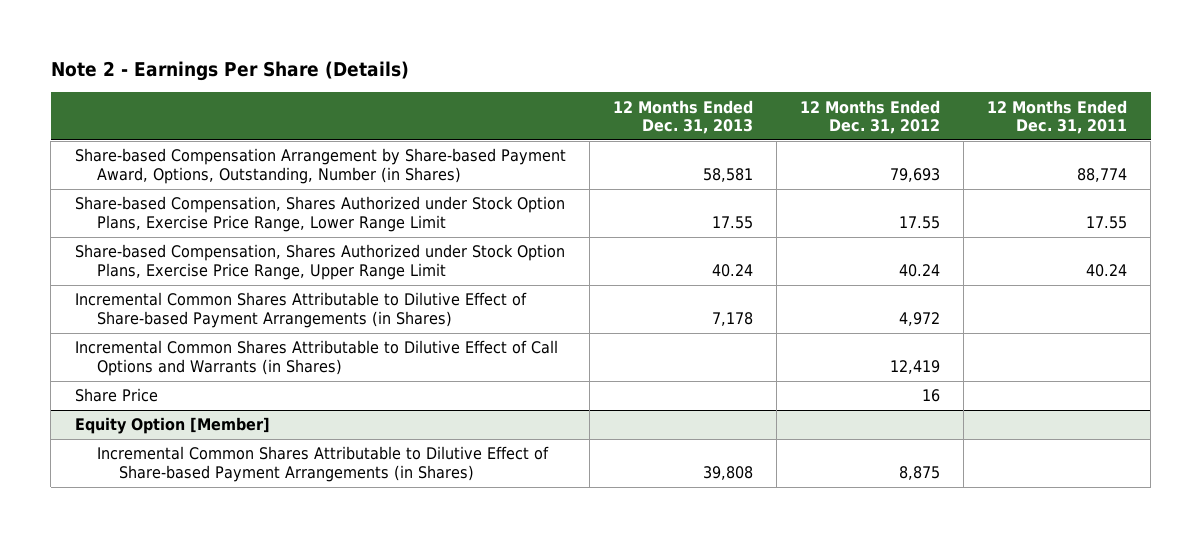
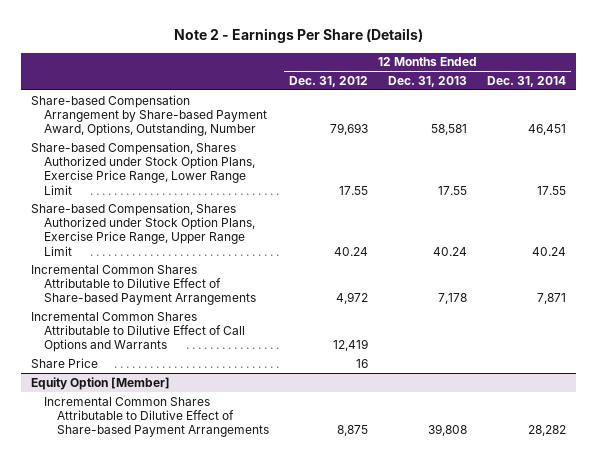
[987,99,1128,135] 12 Months Ended Dec. 31, 2011 -> none
none -> [487,75,567,87] Dec. 31, 2014
[74,148,566,185] Share-based Compensation Arrangement by Share-based Payment Award, Options, Outstanding, Number (in Shares) -> [31,94,268,137] Share-based Compensation Arrangement by Share-based Payment Award, Options, Outstanding, Number
[74,292,527,329] Incremental Common Shares Attributable to Dilutive Effect of Share-based Payment Arrangements (in Shares) -> [31,264,257,306] Incremental Common Shares Attributable to Dilutive Effect of Share-based Payment Arrangements
[74,340,558,377] Incremental Common Shares Attributable to Dilutive Effect of Call Options and Warrants (in Shares) -> [31,311,246,353] Incremental Common Shares Attributable to Dilutive Effect of Call Options and Warrants
[97,446,550,483] Incremental Common Shares Attributable to Dilutive Effect of Share-based Payment Arrangements (in Shares) -> [44,396,270,438] Incremental Common Shares Attributable to Dilutive Effect of Share-based Payment Arrangements

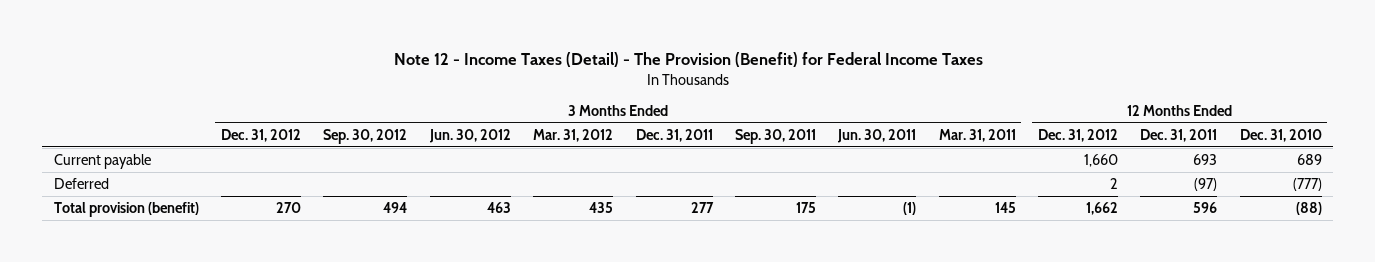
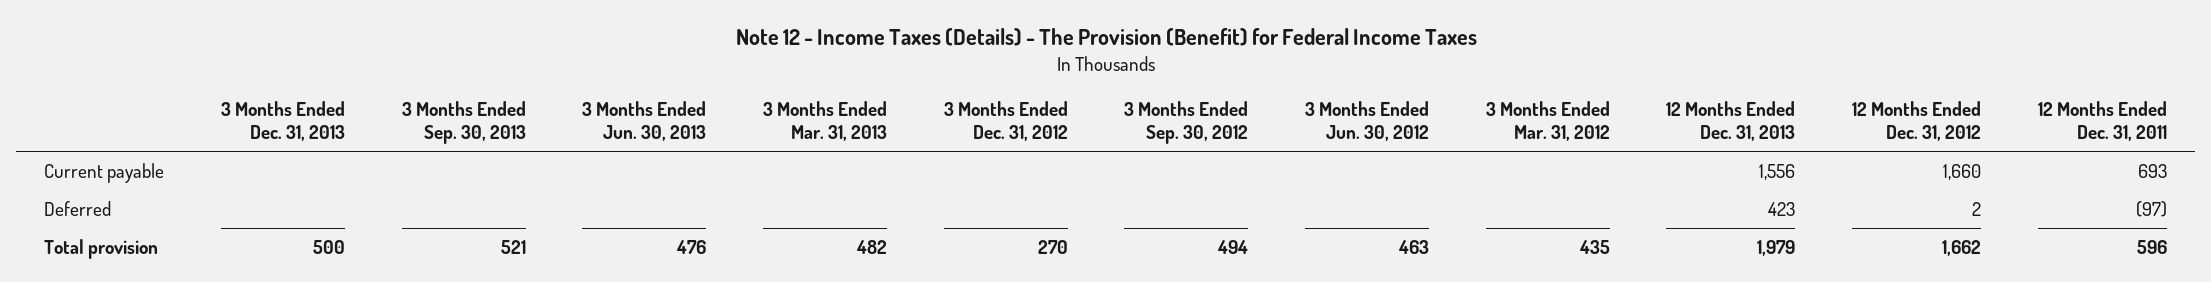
[393,52,983,68] Note 12 - Income Taxes (Detail) - The Provision (Benefit) for Federal Income Taxes -> [735,28,1477,47] Note 12 - Income Taxes (Details) - The Provision (Benefit) for Federal Income Taxes
[635,128,713,142] Dec. 31, 2011 -> none
[734,128,816,144] Sep. 30, 2011 -> none
[837,128,917,143] Jun. 30, 2011 -> none
[938,128,1016,142] Mar. 31, 2011 -> none
[1239,128,1322,142] Dec. 31, 2010 -> none
none -> [221,100,346,142] 3 Months Ended Dec. 31, 2013
none -> [401,100,526,145] 3 Months Ended Sep. 30, 2013
none -> [582,100,707,142] 3 Months Ended Jun. 30, 2013
none -> [763,100,888,142] 3 Months Ended Mar. 31, 2013
none -> [1666,100,1796,142] 12 Months Ended Dec. 31, 2013
[53,201,199,217] Total provision (benefit) -> [44,238,159,259] Total provision

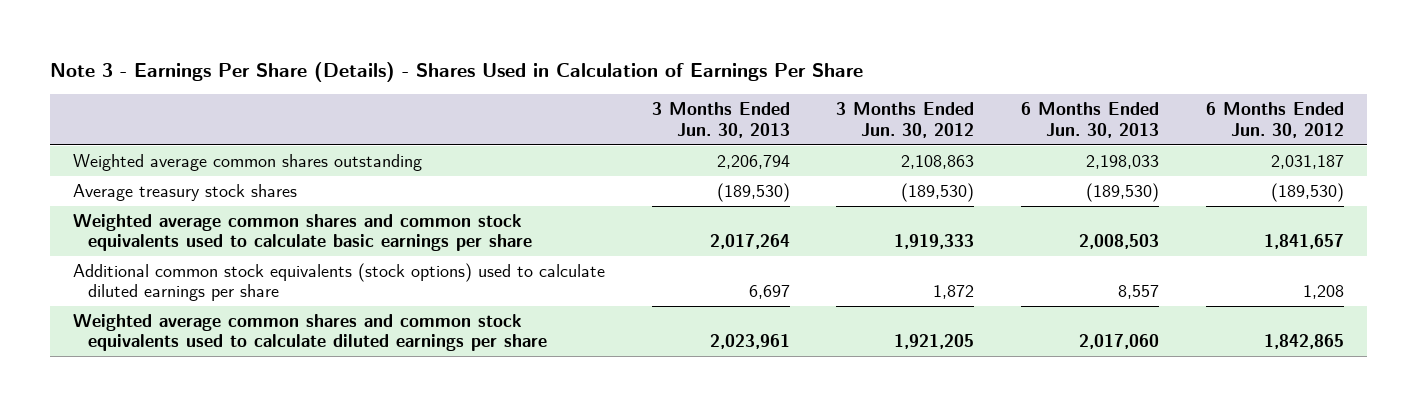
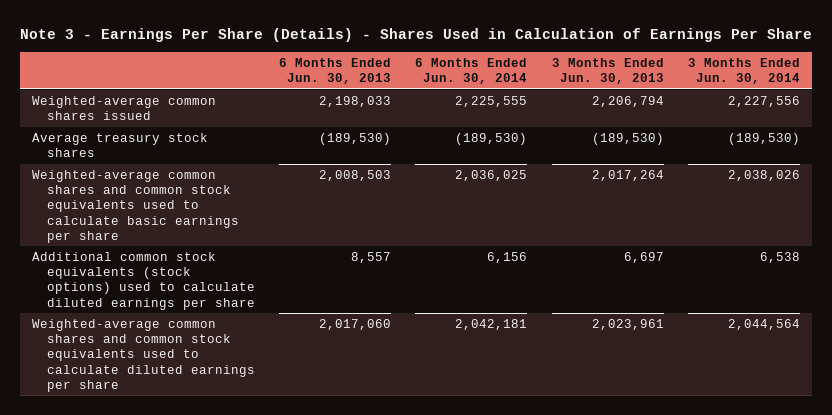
[836,102,975,138] 3 Months Ended Jun. 30, 2012 -> none
[1205,102,1344,138] 6 Months Ended Jun. 30, 2012 -> none
none -> [415,57,528,85] 6 Months Ended Jun. 30, 2014
none -> [688,57,801,85] 3 Months Ended Jun. 30, 2014
[73,154,423,172] Weighted average common shares outstanding -> [32,95,217,121] Weighted-average common shares issued
[73,214,533,252] Weighted average common shares and common stock equivalents used to calculate basic earnings per share -> [32,169,239,243] Weighted-average common shares and common stock equivalents used to calculate basic earnings per share
[73,314,548,352] Weighted average common shares and common stock equivalents used to calculate diluted earnings per share -> [32,318,255,392] Weighted-average common shares and common stock equivalents used to calculate diluted earnings per share

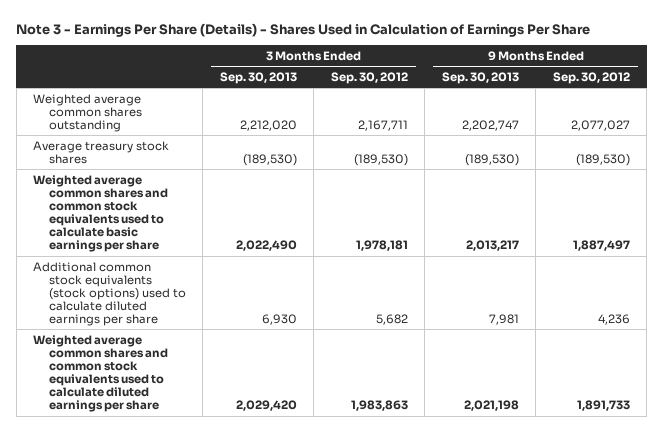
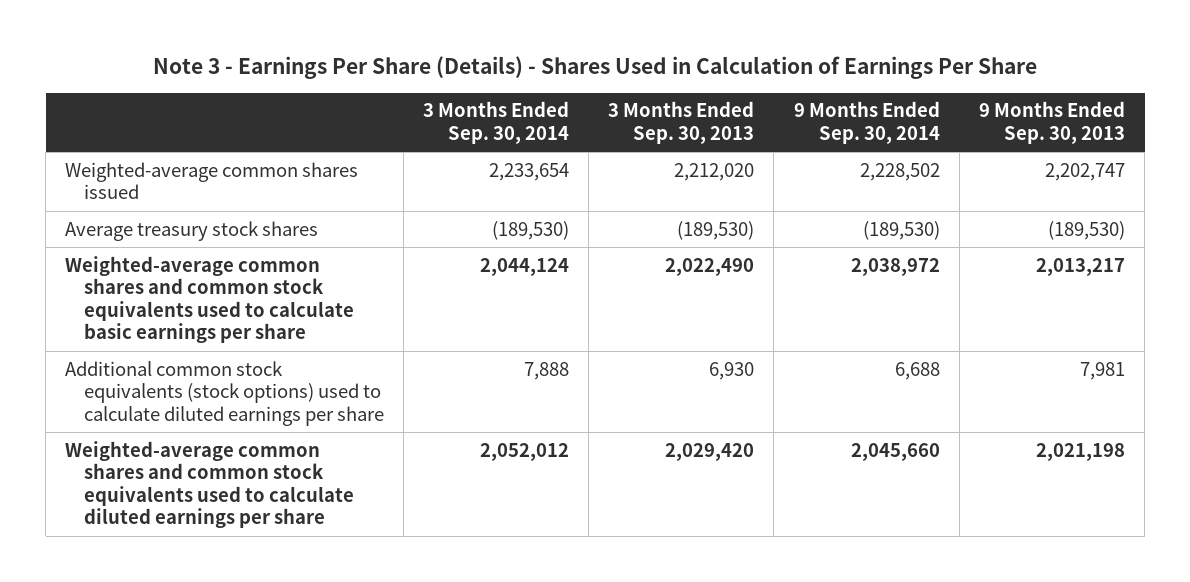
[330,71,408,84] Sep. 30, 2012 -> none
[552,71,630,84] Sep. 30, 2012 -> none
none -> [422,101,569,144] 3 Months Ended Sep. 30, 2014
none -> [793,101,940,144] 9 Months Ended Sep. 30, 2014
[33,93,142,132] Weighted average common shares outstanding -> [65,161,359,200] Weighted-average common shares issued
[33,174,168,253] Weighted average common shares and common stock equivalents used to calculate basic earnings per share -> [65,255,354,344] Weighted-average common shares and common stock equivalents used to calculate basic earnings per share
[33,334,168,413] Weighted average common shares and common stock equivalents used to calculate diluted earnings per share -> [65,440,354,529] Weighted-average common shares and common stock equivalents used to calculate diluted earnings per share

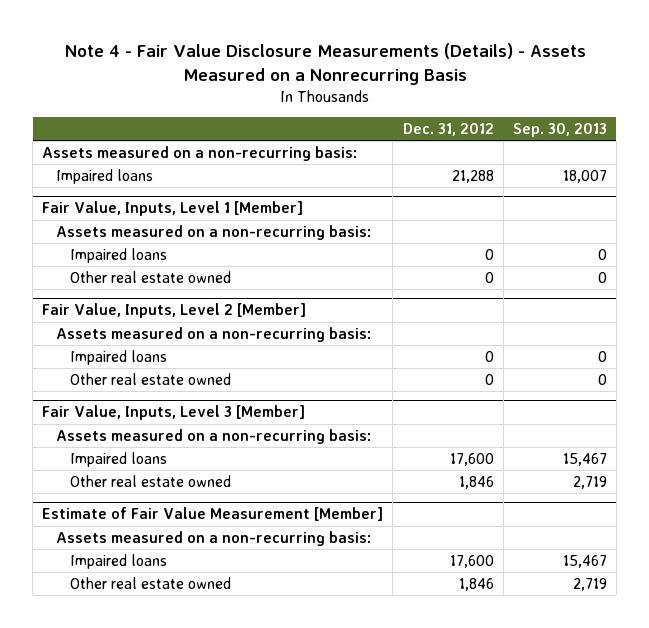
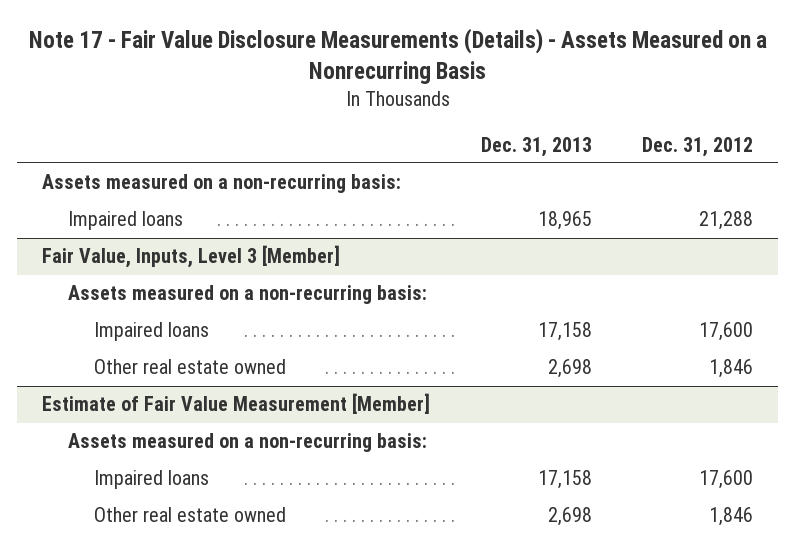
[64,42,586,85] Note 4 - Fair Value Disclosure Measurements (Details) - Assets Measured on a Nonrecurring Basis -> [28,28,767,85] Note 17 - Fair Value Disclosure Measurements (Details) - Assets Measured on a Nonrecurring Basis
[512,122,607,137] Sep. 30, 2013 -> none
none -> [480,136,592,157] Dec. 31, 2013
[42,201,304,217] Fair Value, Inputs, Level 1 [Member] -> none
[56,224,372,240] Assets measured on a non-recurring basis: -> none
[70,247,168,263] Impaired loans -> none
[70,270,232,283] Other real estate owned -> none
[42,303,307,319] Fair Value, Inputs, Level 2 [Member] -> none
[56,326,372,342] Assets measured on a non-recurring basis: -> none
[70,349,168,365] Impaired loans -> none
[70,372,232,385] Other real estate owned -> none

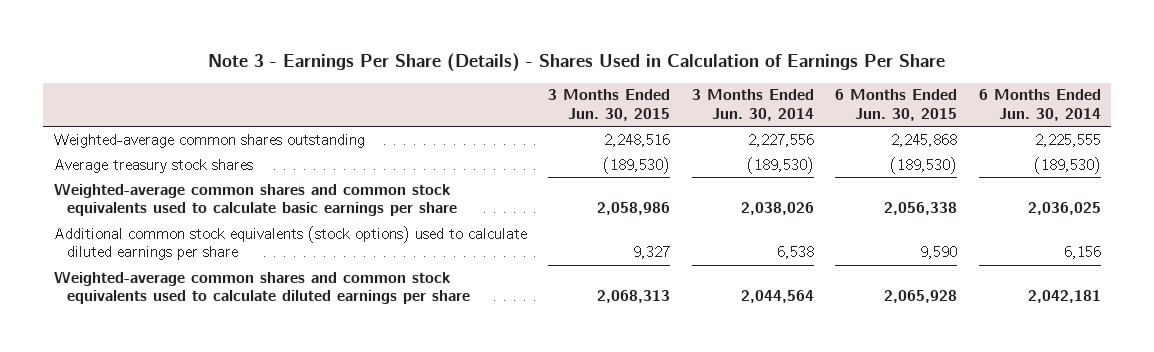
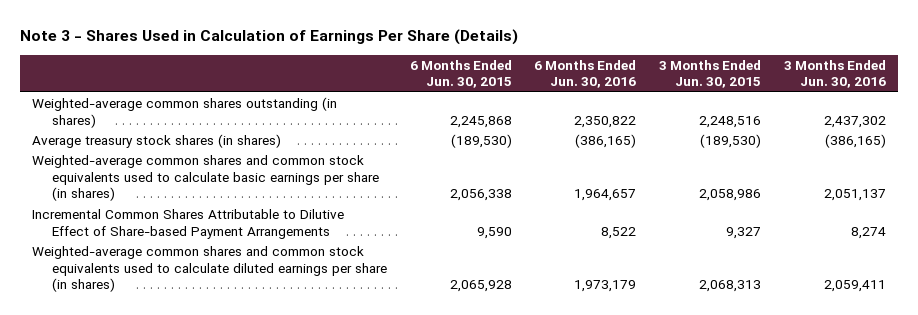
[208,53,946,73] Note 3 - Earnings Per Share (Details) - Shares Used in Calculation of Earnings Per Share -> [20,29,519,46] Note 3 - Shares Used in Calculation of Earnings Per Share (Details)
[691,89,814,122] 3 Months Ended Jun. 30, 2014 -> none
[978,89,1101,122] 6 Months Ended Jun. 30, 2014 -> none
none -> [534,59,637,89] 6 Months Ended Jun. 30, 2016
none -> [784,59,887,89] 3 Months Ended Jun. 30, 2016
[53,133,365,148] Weighted-average common shares outstanding -> [31,96,337,128] Weighted-average common shares outstanding (in shares)
[53,158,253,173] Average treasury stock shares -> [31,133,281,148] Average treasury stock shares (in shares)
[53,182,458,217] Weighted-average common shares and common stock equivalents used to calculate basic earnings per share -> [31,154,379,202] Weighted-average common shares and common stock equivalents used to calculate basic earnings per share (in shares)
[53,225,527,261] Additional common stock equivalents (stock options) used to calculate diluted earnings per share -> [31,208,344,239] Incremental Common Shares Attributable to Dilutive Effect of Share-based Payment Arrangements
[53,270,471,305] Weighted-average common shares and common stock equivalents used to calculate diluted earnings per share -> [31,245,387,293] Weighted-average common shares and common stock equivalents used to calculate diluted earnings per share (in shares)

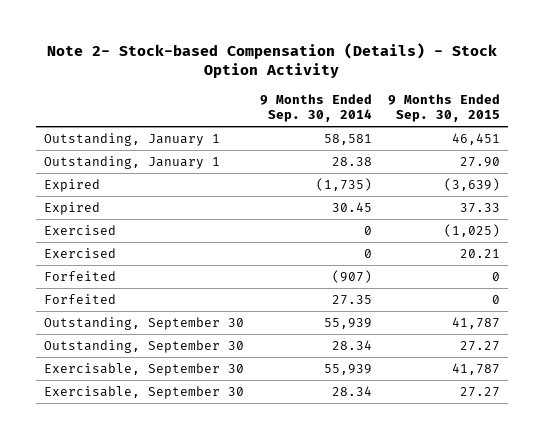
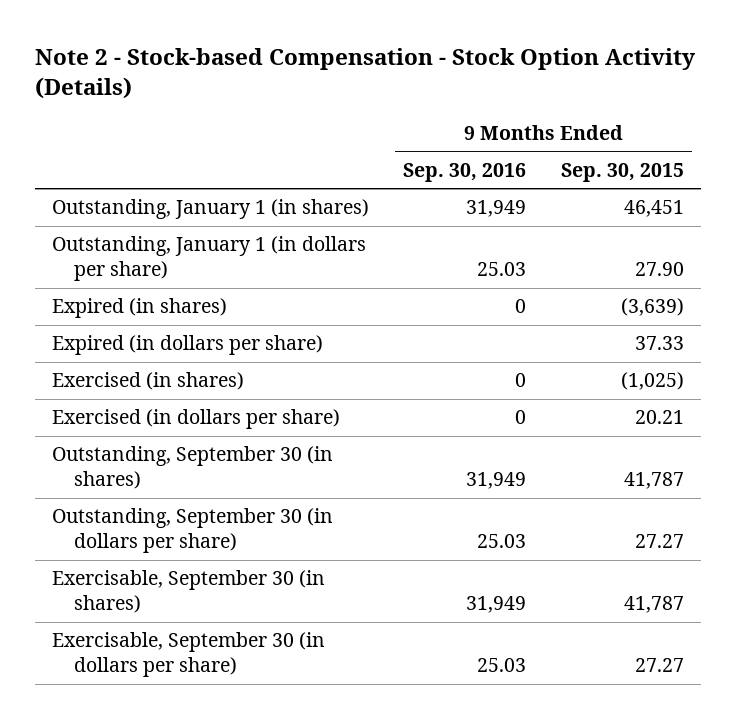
[47,42,498,79] Note 2- Stock-based Compensation (Details) - Stock Option Activity -> [35,48,697,100] Note 2 - Stock-based Compensation - Stock Option Activity (Details)
[260,93,373,123] 9 Months Ended Sep. 30, 2014 -> none
none -> [403,162,527,182] Sep. 30, 2016
[44,271,117,282] Forfeited -> none
[44,294,117,305] Forfeited -> none
[44,133,221,147] Outstanding, January 1 -> [52,199,370,220] Outstanding, January 1 (in shares)
[44,156,221,170] Outstanding, January 1 -> [52,236,367,282] Outstanding, January 1 (in dollars per share)
[44,179,101,193] Expired -> [52,298,228,319] Expired (in shares)
[44,202,101,216] Expired -> [52,335,324,356] Expired (in dollars per share)
[44,225,117,236] Exercised -> [52,372,245,391] Exercised (in shares)
[44,248,117,259] Exercised -> [52,409,341,430] Exercised (in dollars per share)
[44,317,245,331] Outstanding, September 30 -> [52,446,334,490] Outstanding, September 30 (in shares)
[44,340,245,354] Outstanding, September 30 -> [52,508,334,554] Outstanding, September 30 (in dollars per share)
[44,363,245,377] Exercisable, September 30 -> [52,570,326,614] Exercisable, September 30 (in shares)
[44,386,245,400] Exercisable, September 30 -> [52,632,326,678] Exercisable, September 30 (in dollars per share)

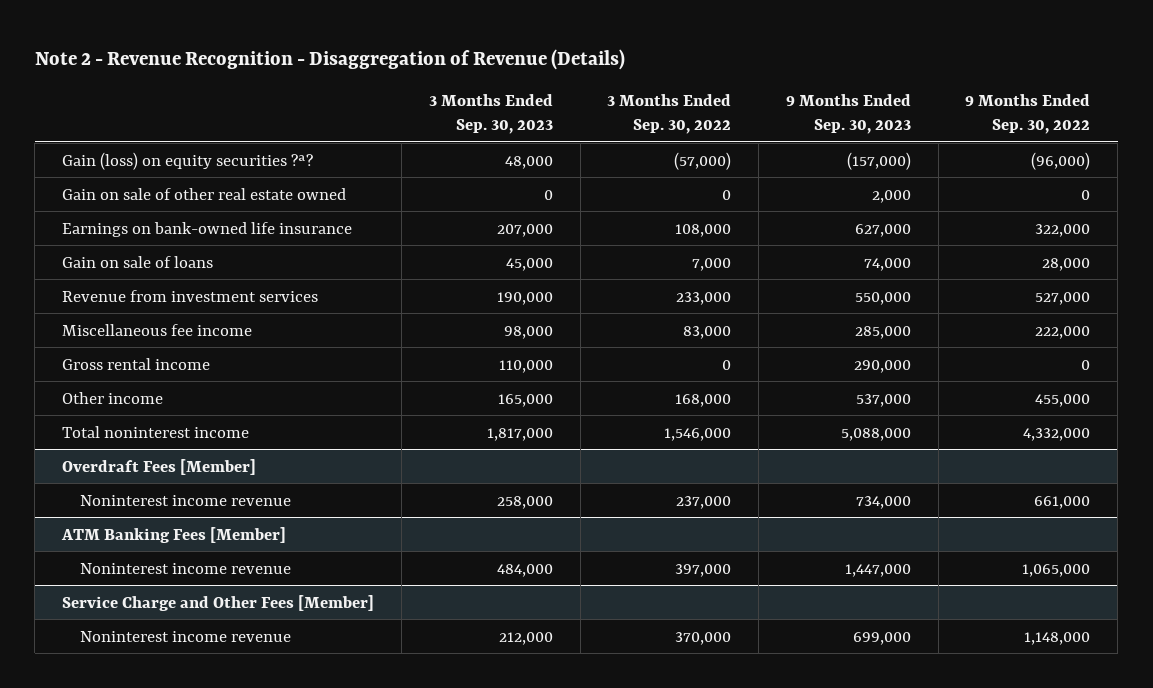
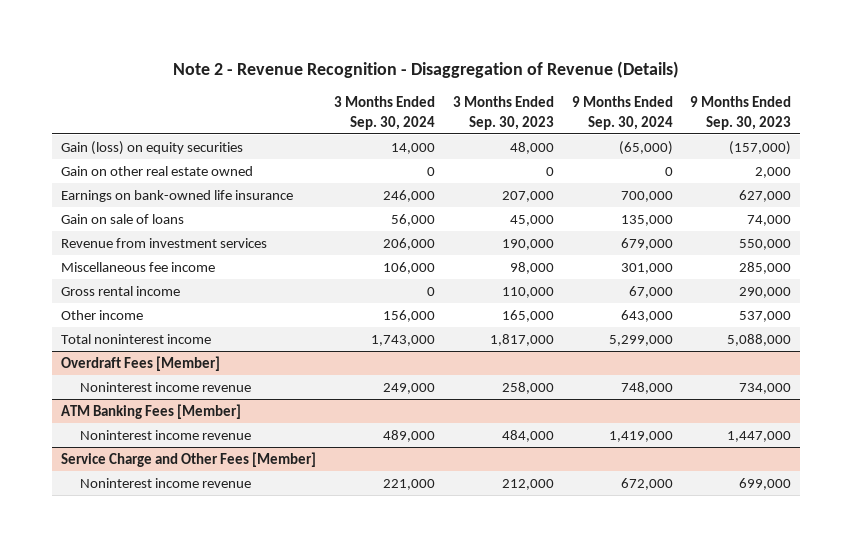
[607,94,732,135] 3 Months Ended Sep. 30, 2022 -> none
[965,94,1091,135] 9 Months Ended Sep. 30, 2022 -> none
none -> [333,96,435,130] 3 Months Ended Sep. 30, 2024
none -> [571,96,673,130] 9 Months Ended Sep. 30, 2024
[62,151,314,170] Gain (loss) on equity securities ?ª? -> [60,140,243,155] Gain (loss) on equity securities
[62,187,347,200] Gain on sale of other real estate owned -> [60,165,253,176] Gain on other real estate owned

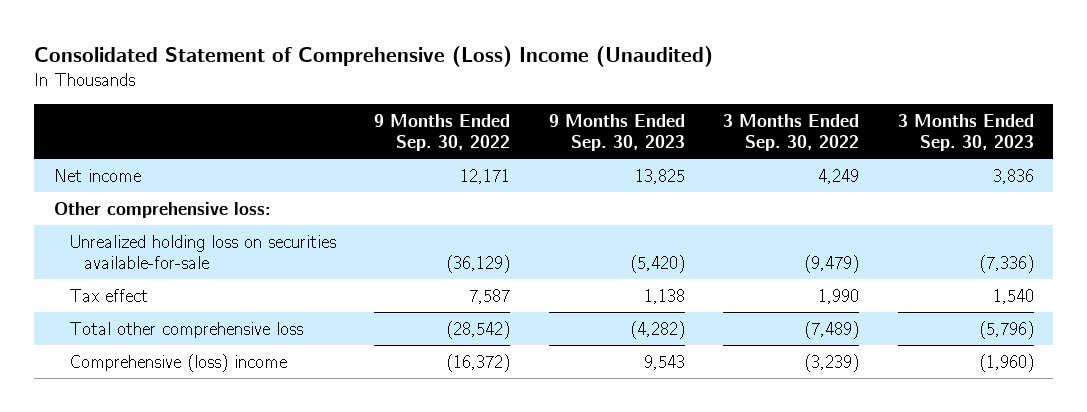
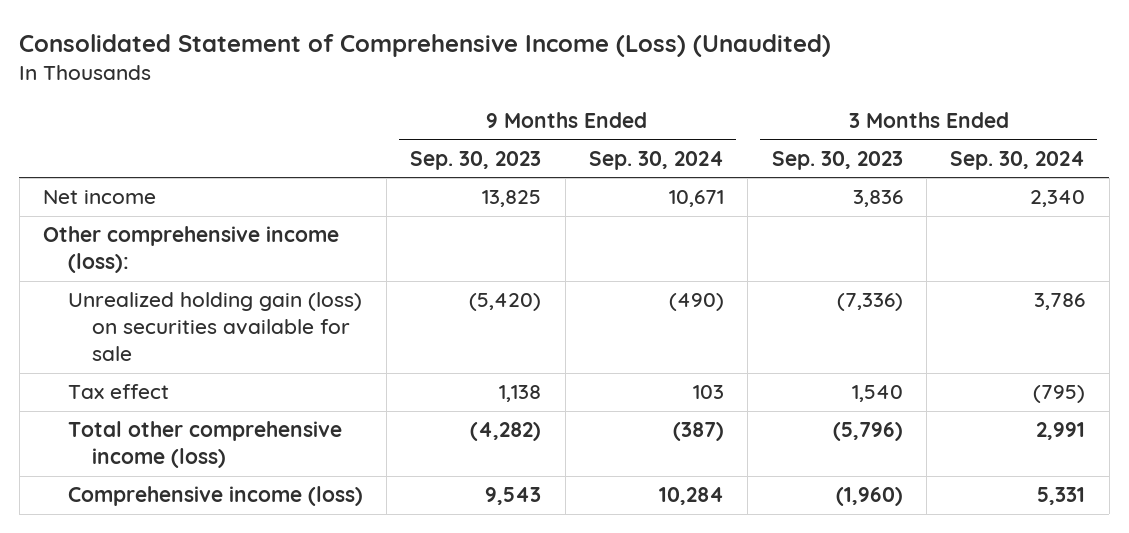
[34,45,714,67] Consolidated Statement of Comprehensive (Loss) Income (Unaudited) -> [19,34,832,58] Consolidated Statement of Comprehensive Income (Loss) (Unaudited)
[374,113,511,151] 9 Months Ended Sep. 30, 2022 -> none
[723,113,860,151] 3 Months Ended Sep. 30, 2022 -> none
none -> [589,150,725,170] Sep. 30, 2024
none -> [950,150,1086,170] Sep. 30, 2024
[53,201,271,218] Other comprehensive loss: -> [43,226,340,274] Other comprehensive income (loss):
[68,234,336,269] Unrealized holding loss on securities available-for-sale -> [67,292,362,362] Unrealized holding gain (loss) on securities available for sale
[68,321,303,338] Total other comprehensive loss -> [67,421,342,469] Total other comprehensive income (loss)
[68,353,287,372] Comprehensive (loss) income -> [67,486,363,507] Comprehensive income (loss)

